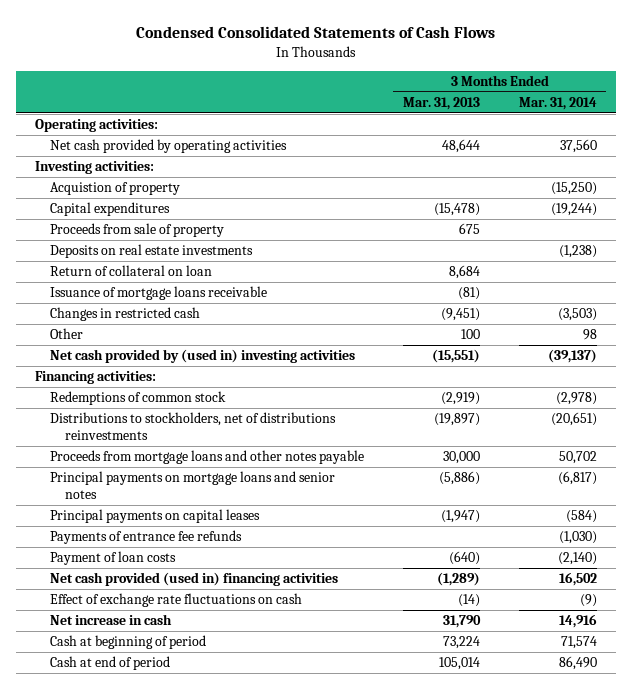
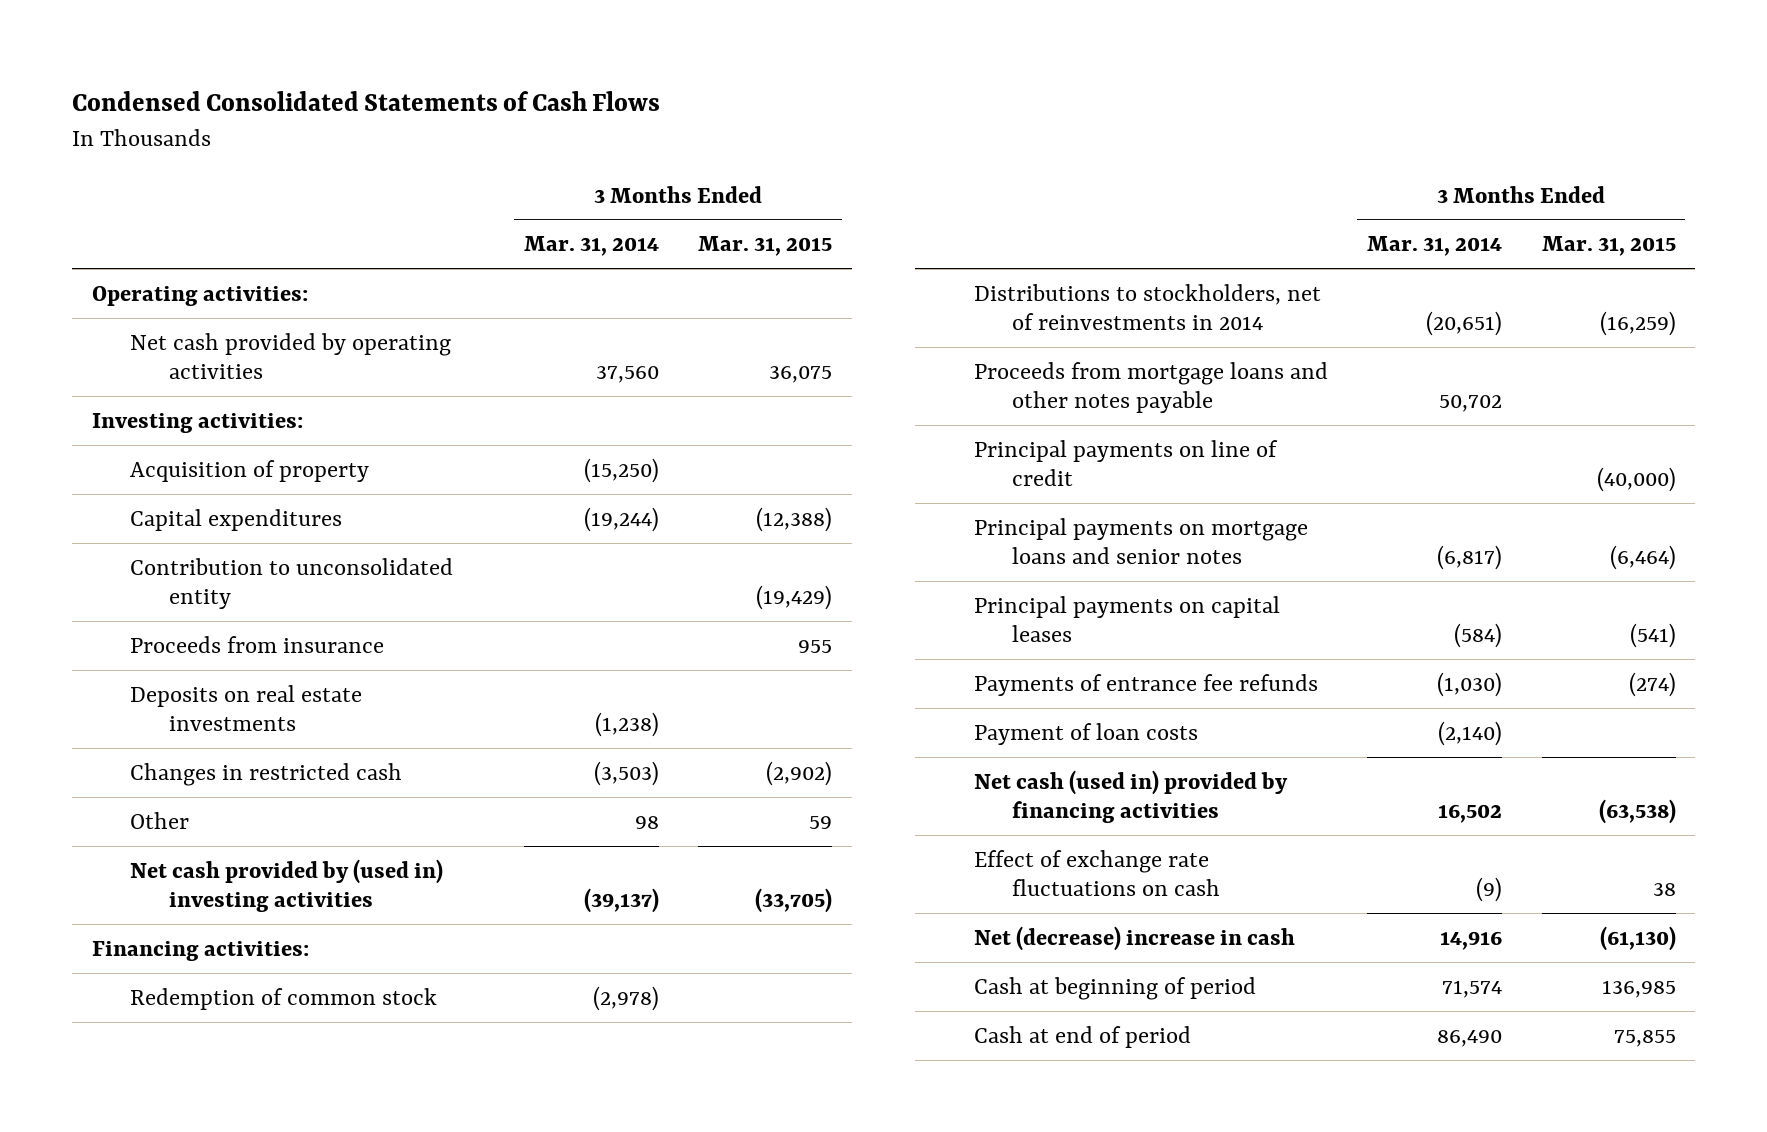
[402,96,480,110] Mar. 31, 2013 -> none
none -> [698,236,833,257] Mar. 31, 2015
[50,182,181,196] Acquistion of property -> [130,459,370,482] Acquisition of property
[50,223,225,238] Proceeds from sale of property -> none
none -> [130,557,454,609] Contribution to unconsolidated entity
none -> [130,635,385,653] Proceeds from insurance
[50,265,213,277] Return of collateral on loan -> none
[50,286,268,301] Issuance of mortgage loans receivable -> none
[50,391,227,406] Redemptions of common stock -> [130,987,438,1010] Redemption of common stock
[50,412,337,441] Distributions to stockholders, net of distributions reinvestments -> [973,283,1321,330] Distributions to stockholders, net of reinvestments in 2014
none -> [973,439,1278,486] Principal payments on line of credit
[50,572,339,587] Net cash provided (used in) financing activities -> [973,769,1288,823] Net cash (used in) provided by financing activities
[50,614,173,626] Net increase in cash -> [973,925,1295,951] Net (decrease) increase in cash

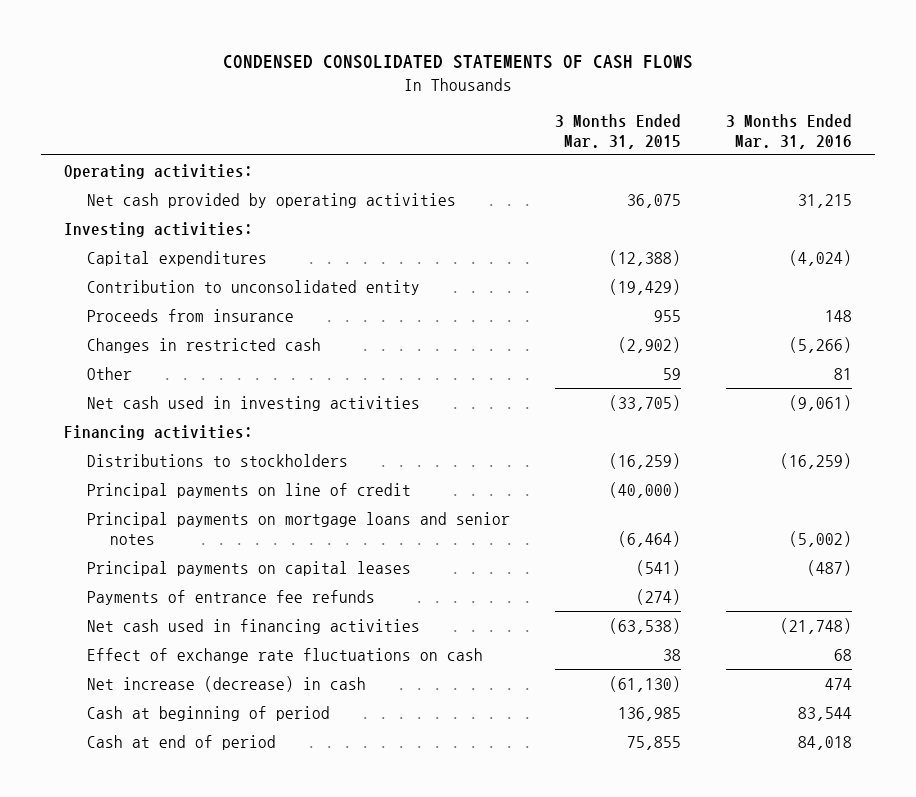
[72,91,661,112] Condensed Consolidated Statements of Cash Flows -> [222,55,693,70] CONDENSED CONSOLIDATED STATEMENTS OF CASH FLOWS
[523,236,659,257] Mar. 31, 2014 -> none
none -> [726,113,853,149] 3 Months Ended Mar. 31, 2016
[130,459,370,482] Acquisition of property -> none
[130,684,363,731] Deposits on real estate investments -> none
[130,858,444,912] Net cash provided by (used in) investing activities -> [86,395,420,411] Net cash used in investing activities
[130,987,438,1010] Redemption of common stock -> none
[973,361,1328,413] Proceeds from mortgage loans and other notes payable -> none
[973,283,1321,330] Distributions to stockholders, net of reinvestments in 2014 -> [86,453,348,467] Distributions to stockholders
[973,722,1198,745] Payment of loan costs -> none
[973,769,1288,823] Net cash (used in) provided by financing activities -> [86,618,420,634] Net cash used in financing activities
[973,925,1295,951] Net (decrease) increase in cash -> [86,675,366,692] Net increase (decrease) in cash

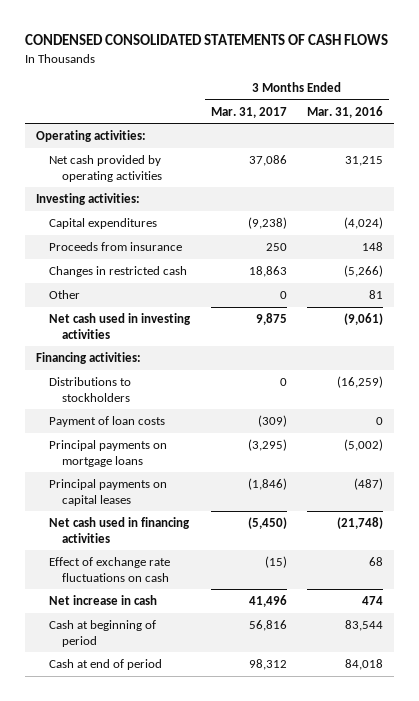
[555,113,682,149] 3 Months Ended Mar. 31, 2015 -> none
none -> [210,106,287,118] Mar. 31, 2017
[86,279,420,295] Contribution to unconsolidated entity -> none
[86,482,411,498] Principal payments on line of credit -> none
none -> [48,416,165,428] Payment of loan costs
[86,511,510,545] Principal payments on mortgage loans and senior notes -> [48,440,167,467] Principal payments on mortgage loans
[86,589,375,605] Payments of entrance fee refunds -> none
[86,675,366,692] Net increase (decrease) in cash -> [48,595,157,606] Net increase in cash

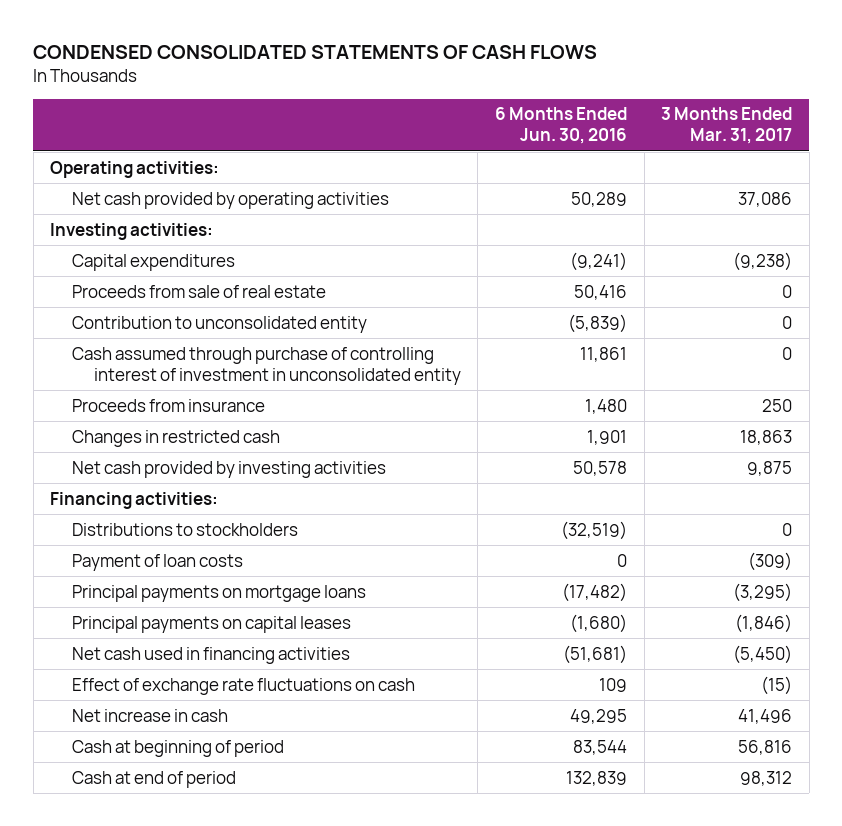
[307,105,384,118] Mar. 31, 2016 -> none
none -> [494,107,627,145] 6 Months Ended Jun. 30, 2016
none -> [71,284,326,298] Proceeds from sale of real estate
none -> [71,315,367,333] Contribution to unconsolidated entity
none -> [71,346,461,385] Cash assumed through purchase of controlling interest of investment in unconsolidated entity
[48,290,80,300] Other -> none
[48,313,191,339] Net cash used in investing activities -> [71,460,386,478] Net cash provided by investing activities

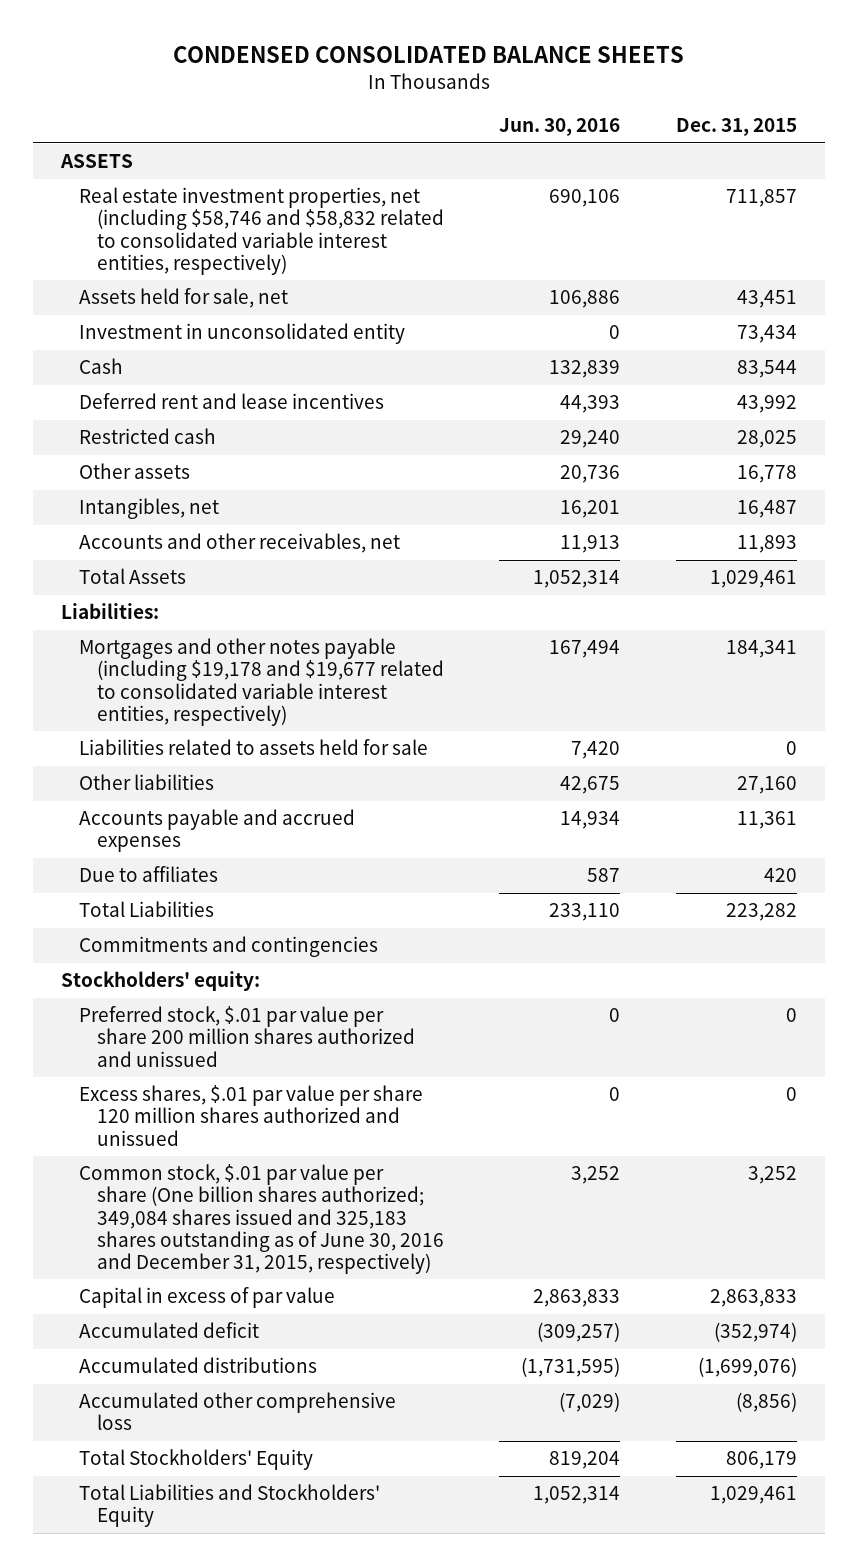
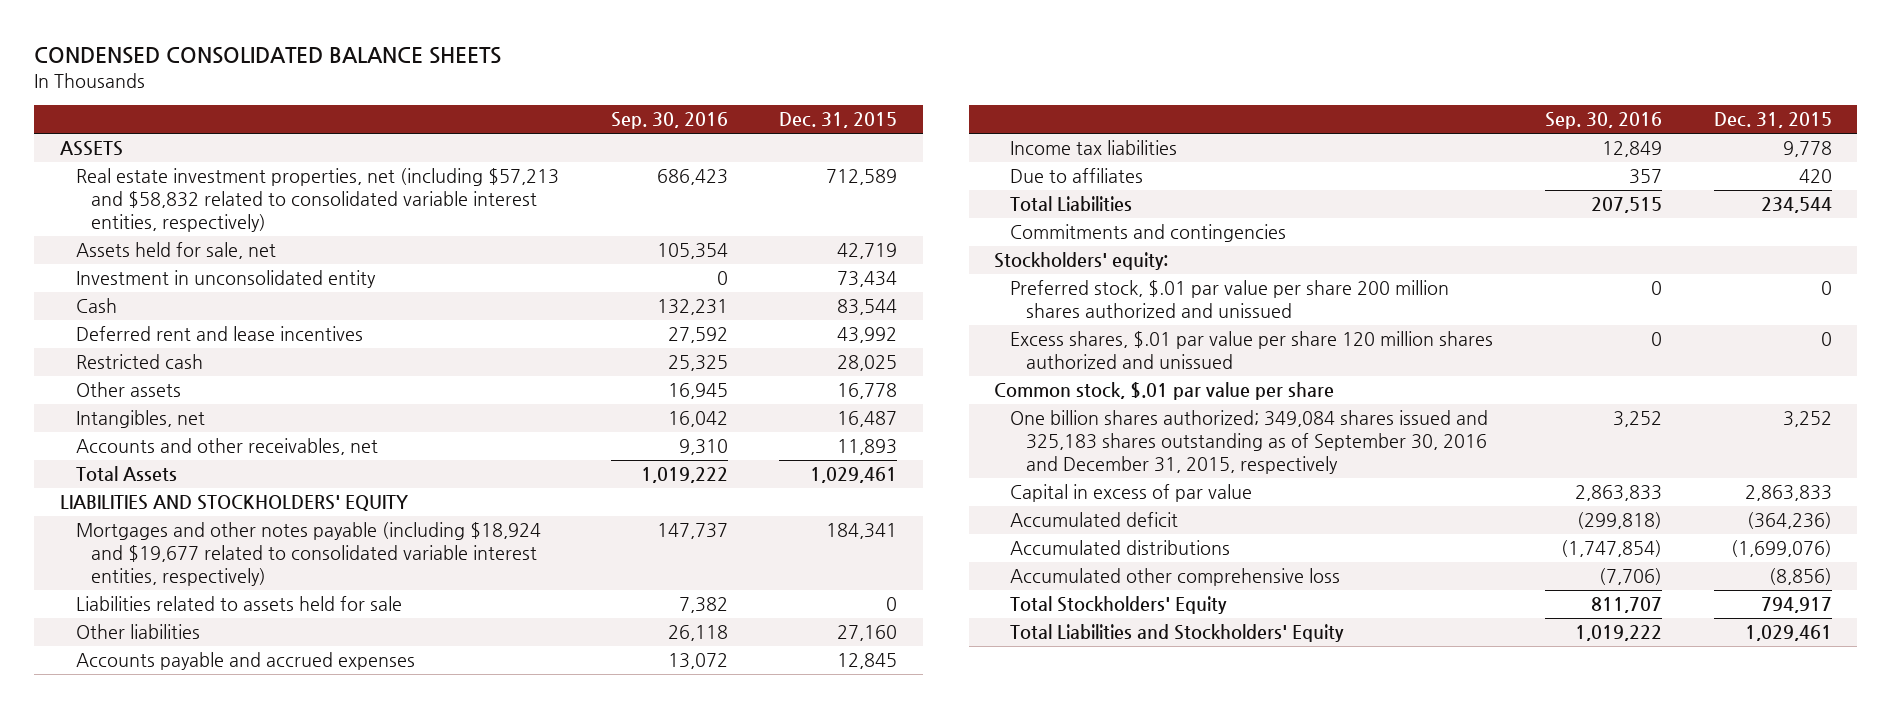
[499,118,621,137] Jun. 30, 2016 -> none
none -> [610,112,728,130] Sep. 30, 2016
[79,187,444,275] Real estate investment properties, net (including $58,746 and $58,832 related to consolidated variable interest entities, respectively) -> [75,168,559,233] Real estate investment properties, net (including $57,213 and $58,832 related to consolidated variable interest entities, respectively)
[726,189,798,208] 711,857 -> [826,169,898,186] 712,589
[737,290,798,309] 43,451 -> [837,243,898,260] 42,719
[61,603,160,620] Liabilities: -> none
none -> [60,495,409,512] LIABILITIES AND STOCKHOLDERS' EQUITY
[79,638,444,726] Mortgages and other notes payable (including $19,178 and $19,677 related to consolidated variable interest entities, respectively) -> [75,522,541,587] Mortgages and other notes payable (including $18,924 and $19,677 related to consolidated variable interest entities, respectively)
[737,811,798,830] 11,361 -> [837,653,898,670] 12,845
none -> [1010,140,1178,156] Income tax liabilities
[726,903,798,922] 223,282 -> [1760,197,1832,214] 234,544
none -> [994,382,1335,401] Common stock, $.01 par value per share
[79,1164,444,1274] Common stock, $.01 par value per share (One billion shares authorized; 349,084 shares issued and 325,183 shares outstanding as of June 30, 2016 and December 31, 2015, respectively) -> [1010,410,1489,475] One billion shares authorized; 349,084 shares issued and 325,183 shares outstanding as of September 30, 2016 and December 31, 2015, respectively
[714,1322,798,1343] (352,974) -> [1746,512,1832,530] (364,236)
[726,1451,798,1470] 806,179 -> [1760,597,1832,614] 794,917

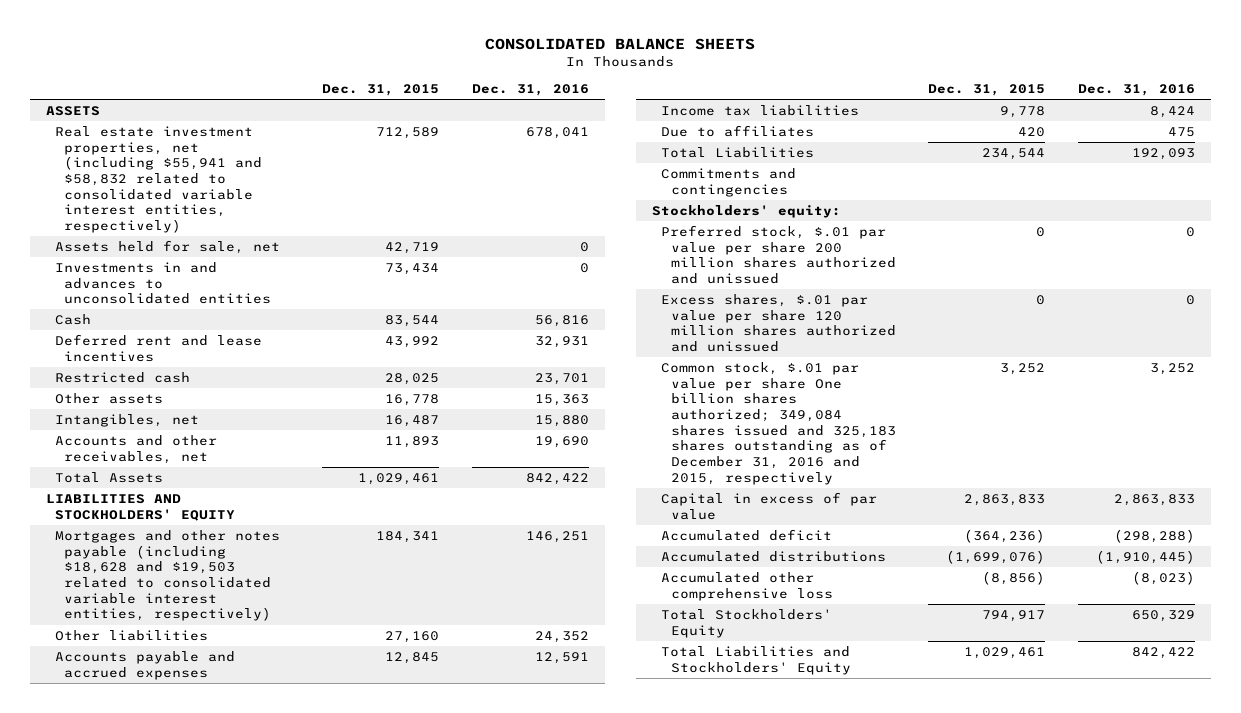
[34,47,502,65] CONDENSED CONSOLIDATED BALANCE SHEETS -> [485,37,756,50] CONSOLIDATED BALANCE SHEETS
[610,112,728,130] Sep. 30, 2016 -> none
none -> [471,83,589,96] Dec. 31, 2016
[75,168,559,233] Real estate investment properties, net (including $57,213 and $58,832 related to consolidated variable interest entities, respectively) -> [55,125,263,234] Real estate investment properties, net (including $55,941 and $58,832 related to consolidated variable interest entities, respectively)
[75,270,376,289] Investment in unconsolidated entity -> [55,261,272,305] Investments in and advances to unconsolidated entities
[75,596,402,612] Liabilities related to assets held for sale -> none
[75,522,541,587] Mortgages and other notes payable (including $18,924 and $19,677 related to consolidated variable interest entities, respectively) -> [55,529,281,622] Mortgages and other notes payable (including $18,628 and $19,503 related to consolidated variable interest entities, respectively)
[994,382,1335,401] Common stock, $.01 par value per share -> none
[1010,410,1489,475] One billion shares authorized; 349,084 shares issued and 325,183 shares outstanding as of September 30, 2016 and December 31, 2015, respectively -> [661,361,896,485] Common stock, $.01 par value per share One billion shares authorized; 349,084 shares issued and 325,183 shares outstanding as of December 31, 2016 and 2015, respectively

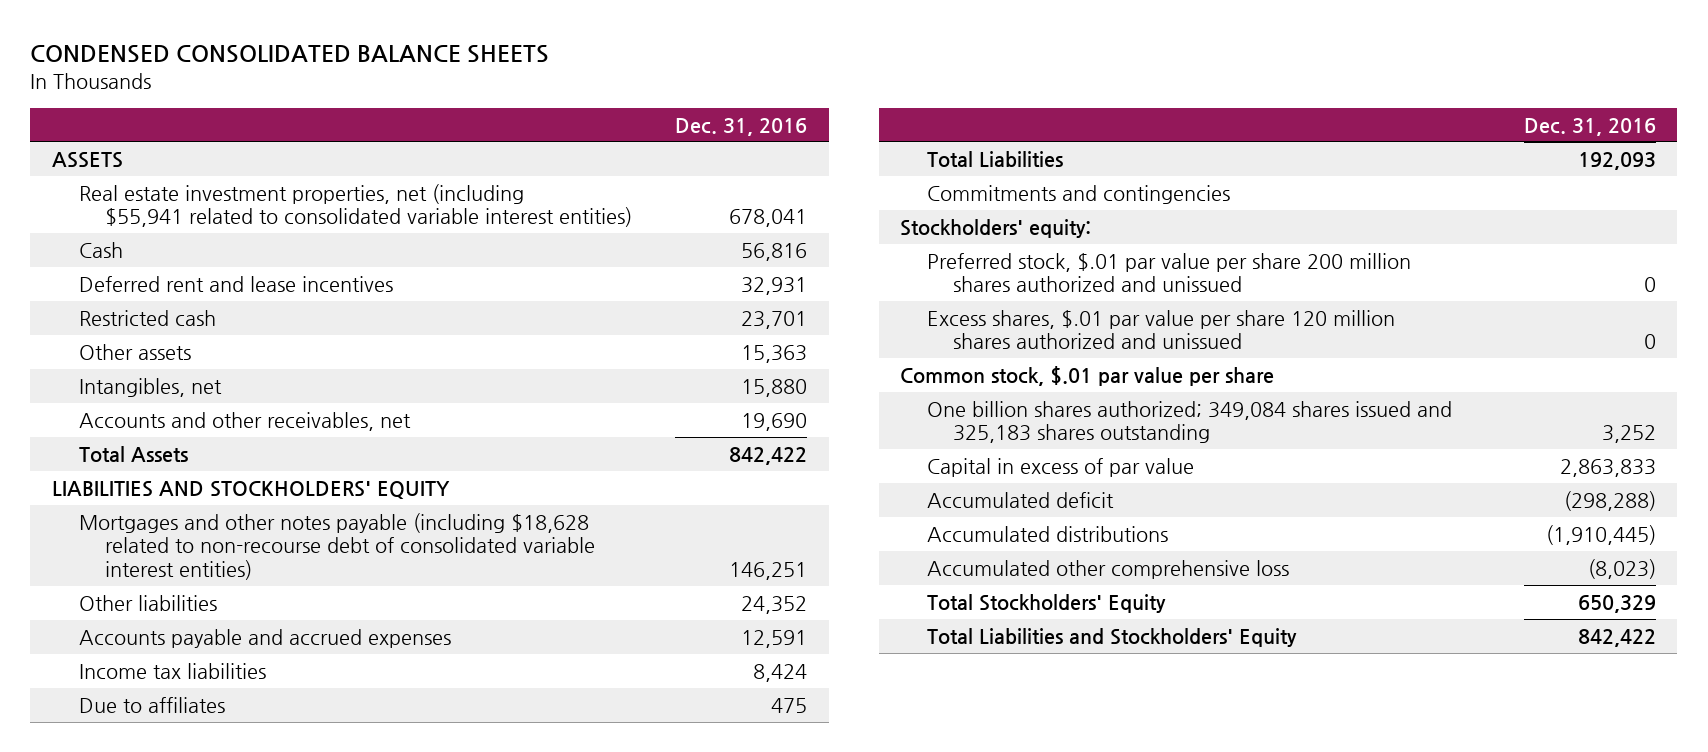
[485,37,756,50] CONSOLIDATED BALANCE SHEETS -> [30,45,550,64] CONDENSED CONSOLIDATED BALANCE SHEETS
[321,83,439,96] Dec. 31, 2015 -> none
[55,239,281,254] Assets held for sale, net -> none
[55,261,272,305] Investments in and advances to unconsolidated entities -> none
[55,125,263,234] Real estate investment properties, net (including $55,941 and $58,832 related to consolidated variable interest entities, respectively) -> [78,183,633,228] Real estate investment properties, net (including $55,941 related to consolidated variable interest entities)
[55,529,281,622] Mortgages and other notes payable (including $18,628 and $19,503 related to consolidated variable interest entities, respectively) -> [78,512,596,581] Mortgages and other notes payable (including $18,628 related to non-recourse debt of consolidated variable interest entities)
none -> [900,365,1275,386] Common stock, $.01 par value per share
[661,361,896,485] Common stock, $.01 par value per share One billion shares authorized; 349,084 shares issued and 325,183 shares outstanding as of December 31, 2016 and 2015, respectively -> [926,400,1452,444] One billion shares authorized; 349,084 shares issued and 325,183 shares outstanding

